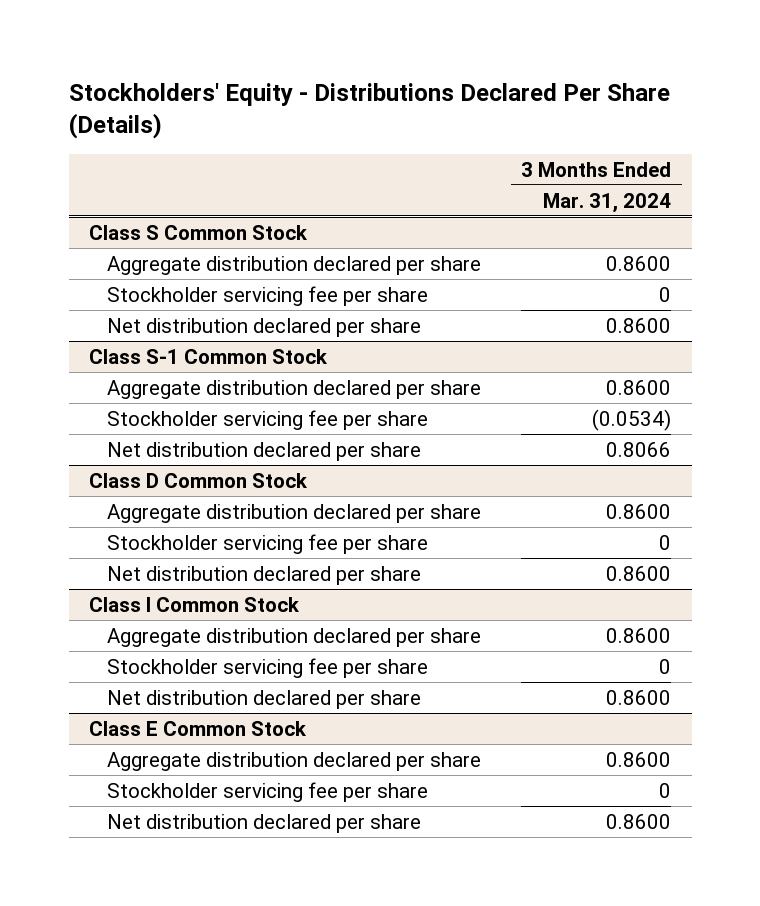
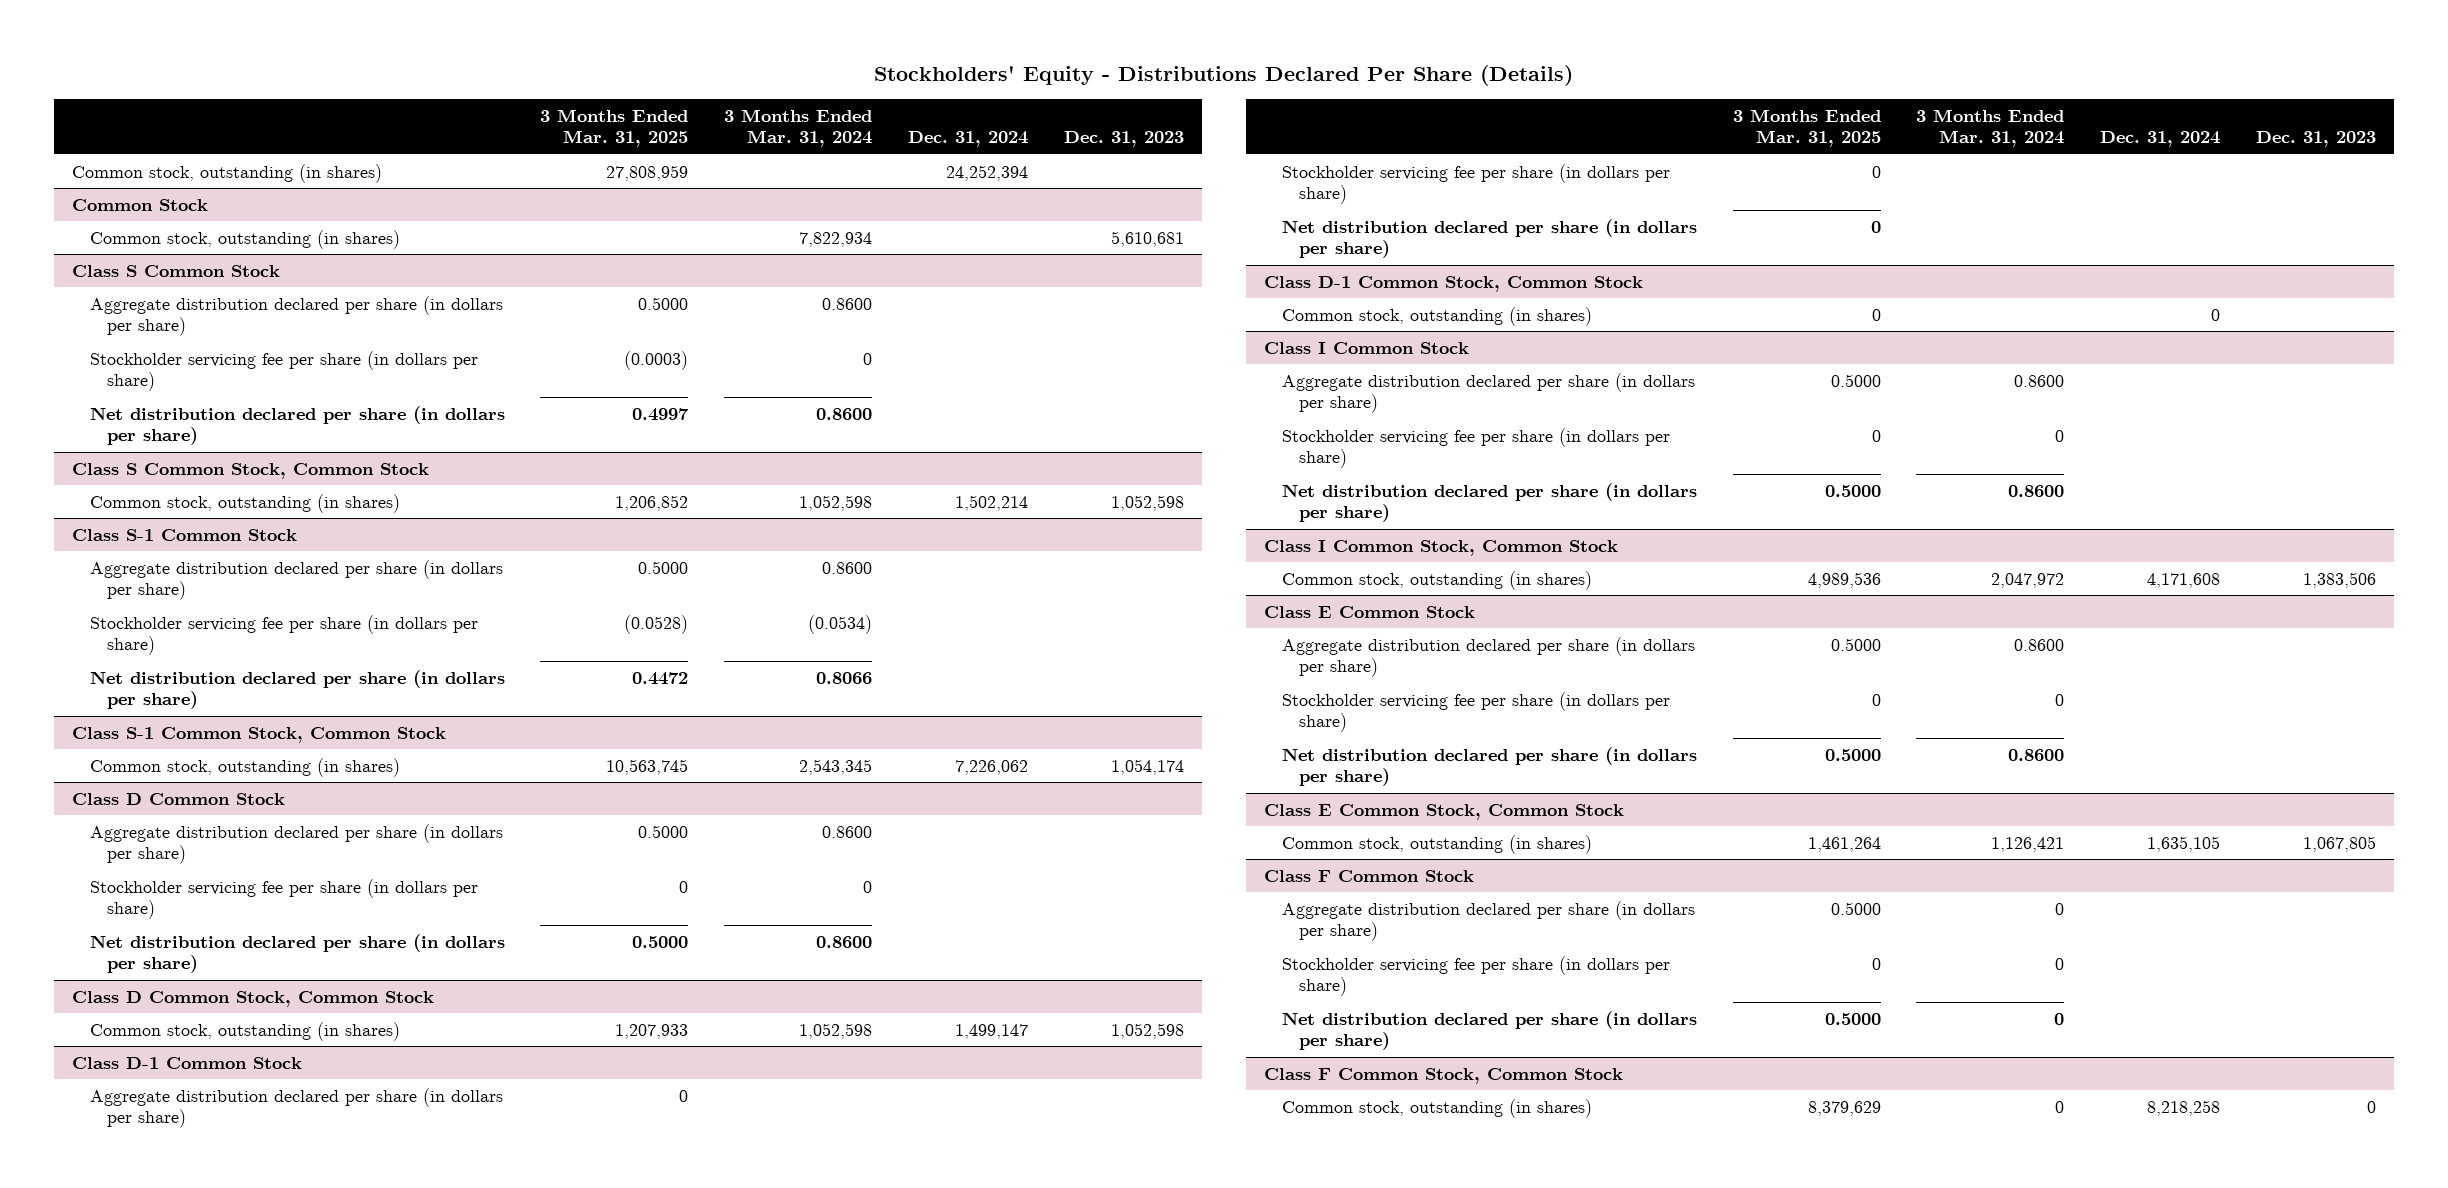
none -> [540,108,689,148] 3 Months Ended Mar. 31, 2025
none -> [908,131,1029,148] Dec. 31, 2024
none -> [1063,131,1184,148] Dec. 31, 2023
none -> [71,163,382,183] Common stock, outstanding (in shares)
none -> [71,198,208,211] Common Stock
none -> [89,229,400,249] Common stock, outstanding (in shares)
[107,255,482,275] Aggregate distribution declared per share -> [89,295,503,337] Aggregate distribution declared per share (in dollars per share)
[107,285,429,306] Stockholder servicing fee per share -> [89,350,478,392] Stockholder servicing fee per share (in dollars per share)
[107,317,422,337] Net distribution declared per share -> [89,405,505,446] Net distribution declared per share (in dollars per share)
none -> [71,462,429,479] Class S Common Stock, Common Stock
none -> [89,493,400,513] Common stock, outstanding (in shares)
[107,379,482,399] Aggregate distribution declared per share -> [89,559,503,601] Aggregate distribution declared per share (in dollars per share)
[107,409,429,430] Stockholder servicing fee per share -> [89,614,478,656] Stockholder servicing fee per share (in dollars per share)
[107,441,422,461] Net distribution declared per share -> [89,669,505,710] Net distribution declared per share (in dollars per share)
none -> [71,726,446,743] Class S-1 Common Stock, Common Stock
none -> [89,757,400,777] Common stock, outstanding (in shares)
[107,503,482,523] Aggregate distribution declared per share -> [89,823,503,865] Aggregate distribution declared per share (in dollars per share)
[107,533,429,554] Stockholder servicing fee per share -> [89,878,478,920] Stockholder servicing fee per share (in dollars per share)
[107,565,422,585] Net distribution declared per share -> [89,933,505,974] Net distribution declared per share (in dollars per share)
none -> [71,990,434,1007] Class D Common Stock, Common Stock
none -> [89,1021,400,1041] Common stock, outstanding (in shares)
none -> [71,1056,302,1069] Class D-1 Common Stock
none -> [89,1087,503,1129] Aggregate distribution declared per share (in dollars per share)
none -> [1281,163,1670,205] Stockholder servicing fee per share (in dollars per share)
none -> [1281,218,1697,259] Net distribution declared per share (in dollars per share)
none -> [1263,275,1643,292] Class D-1 Common Stock, Common Stock
none -> [1281,306,1592,326] Common stock, outstanding (in shares)
[107,627,482,647] Aggregate distribution declared per share -> [1281,372,1695,414] Aggregate distribution declared per share (in dollars per share)
[107,657,429,678] Stockholder servicing fee per share -> [1281,427,1670,469] Stockholder servicing fee per share (in dollars per share)
[107,689,422,709] Net distribution declared per share -> [1281,482,1697,523] Net distribution declared per share (in dollars per share)
none -> [1263,539,1618,556] Class I Common Stock, Common Stock
none -> [1281,570,1592,590] Common stock, outstanding (in shares)
[107,751,482,771] Aggregate distribution declared per share -> [1281,636,1695,678] Aggregate distribution declared per share (in dollars per share)
[107,781,429,802] Stockholder servicing fee per share -> [1281,691,1670,733] Stockholder servicing fee per share (in dollars per share)
[107,813,422,833] Net distribution declared per share -> [1281,746,1697,787] Net distribution declared per share (in dollars per share)
none -> [1263,803,1624,820] Class E Common Stock, Common Stock
none -> [1281,834,1592,854] Common stock, outstanding (in shares)
none -> [1263,869,1474,882] Class F Common Stock
none -> [1281,900,1695,942] Aggregate distribution declared per share (in dollars per share)
none -> [1281,955,1670,997] Stockholder servicing fee per share (in dollars per share)
none -> [1281,1010,1697,1051] Net distribution declared per share (in dollars per share)
none -> [1263,1067,1623,1084] Class F Common Stock, Common Stock
none -> [1281,1098,1592,1118] Common stock, outstanding (in shares)

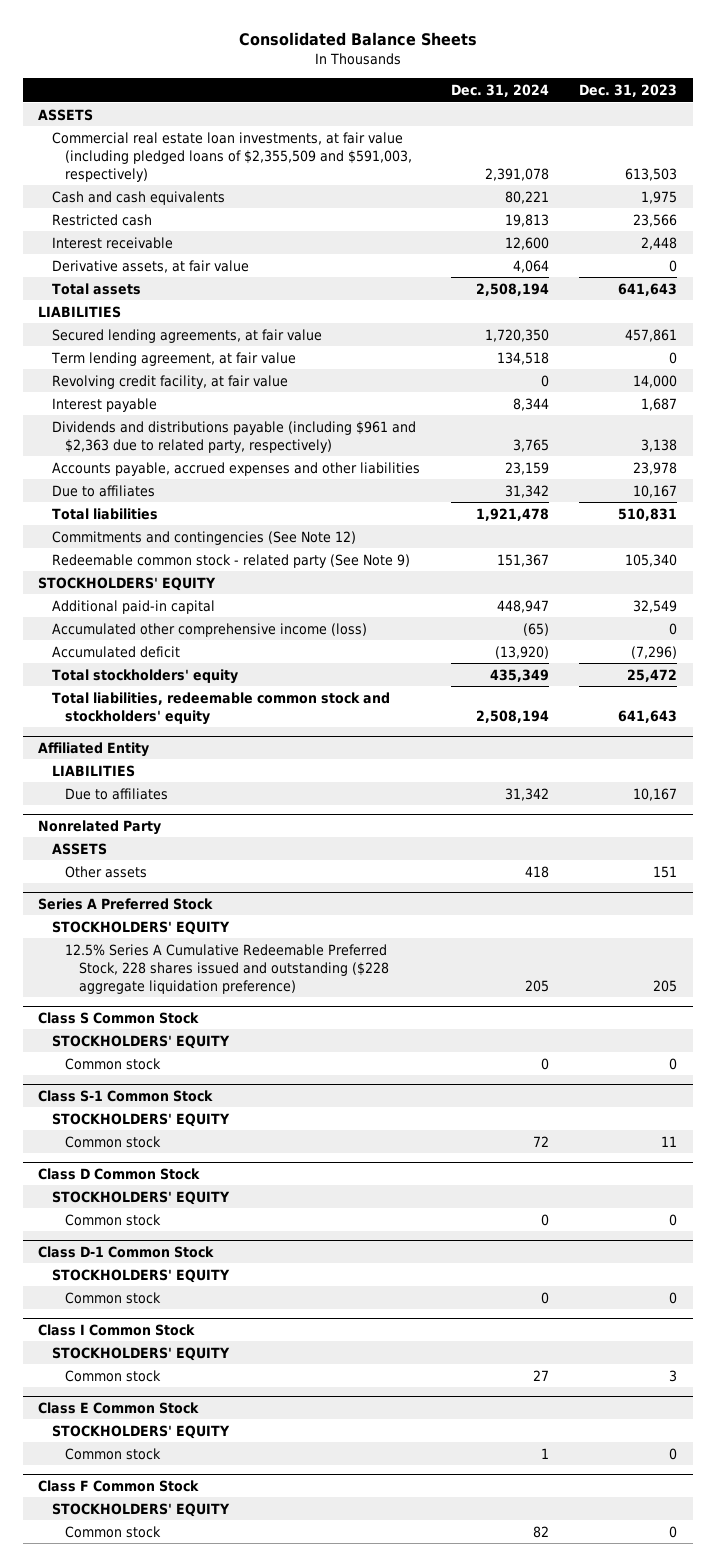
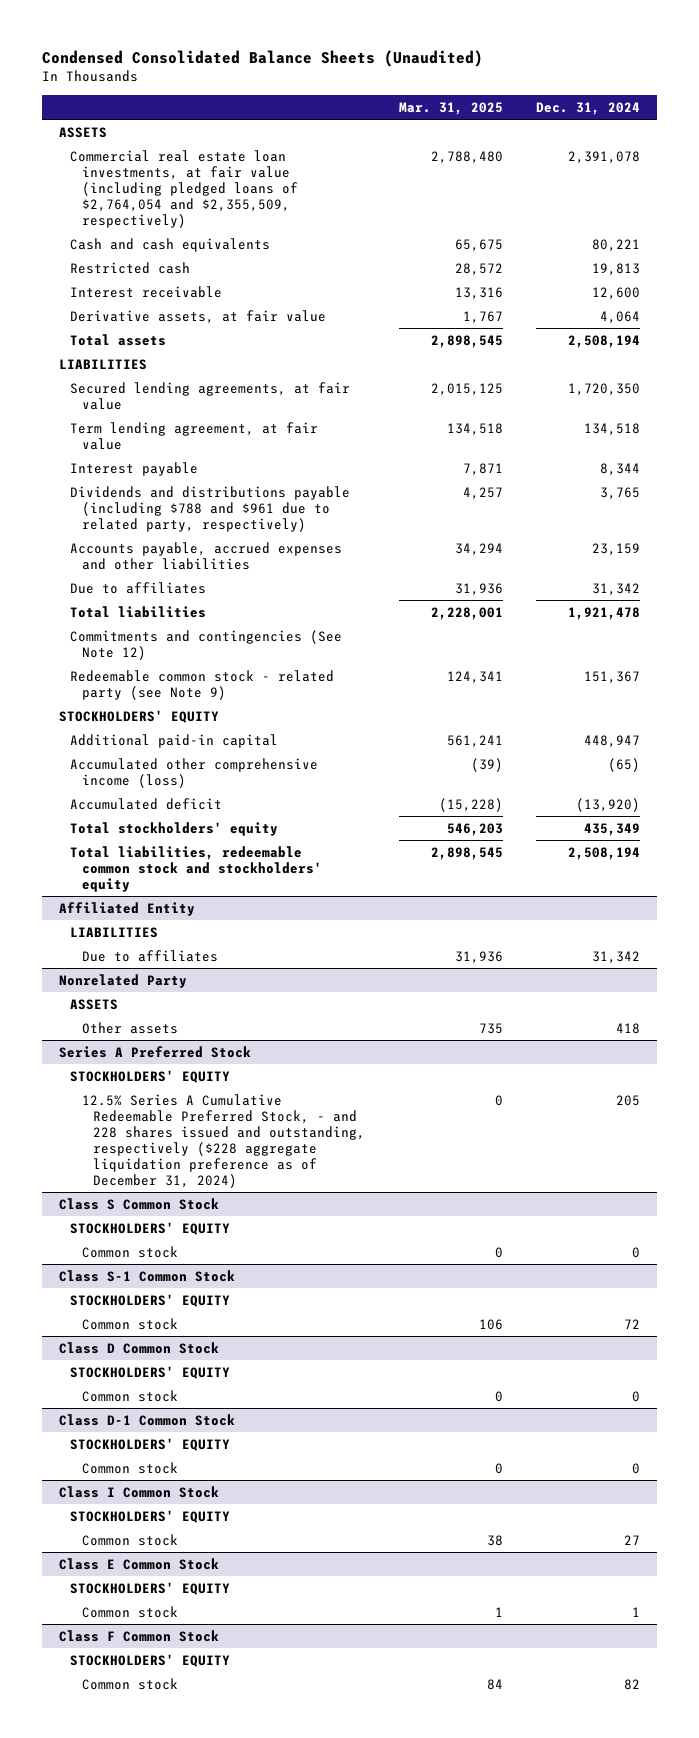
[238,32,477,47] Consolidated Balance Sheets -> [41,49,483,67] Condensed Consolidated Balance Sheets (Unaudited)
[579,84,678,98] Dec. 31, 2023 -> none
none -> [398,101,503,115] Mar. 31, 2025
[51,131,413,182] Commercial real estate loan investments, at fair value (including pledged loans of $2,355,509 and $591,003, respectively) -> [70,149,298,228] Commercial real estate loan investments, at fair value (including pledged loans of $2,764,054 and $2,355,509, respectively)
[51,374,288,389] Revolving credit facility, at fair value -> none
[51,420,416,453] Dividends and distributions payable (including $961 and $2,363 due to related party, respectively) -> [70,485,351,532] Dividends and distributions payable (including $788 and $961 due to related party, respectively)
[51,553,410,568] Redeemable common stock - related party (See Note 9) -> [70,669,335,700] Redeemable common stock - related party (see Note 9)
[65,943,389,994] 12.5% Series A Cumulative Redeemable Preferred Stock, 228 shares issued and outstanding ($228 aggregate liquidation preference) -> [81,1093,365,1188] 12.5% Series A Cumulative Redeemable Preferred Stock, - and 228 shares issued and outstanding, respectively ($228 aggregate liquidation preference as of December 31, 2024)

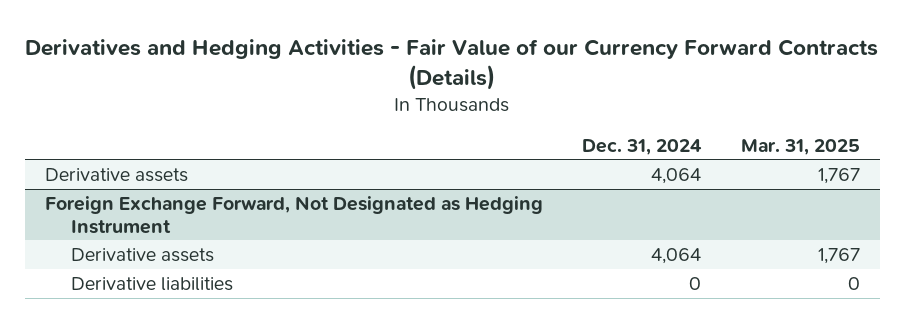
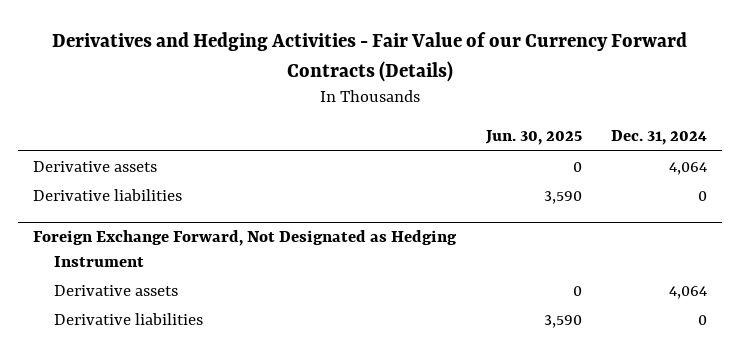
[741,138,861,155] Mar. 31, 2025 -> none
none -> [484,130,582,146] Jun. 30, 2025
none -> [32,189,182,202] Derivative liabilities

